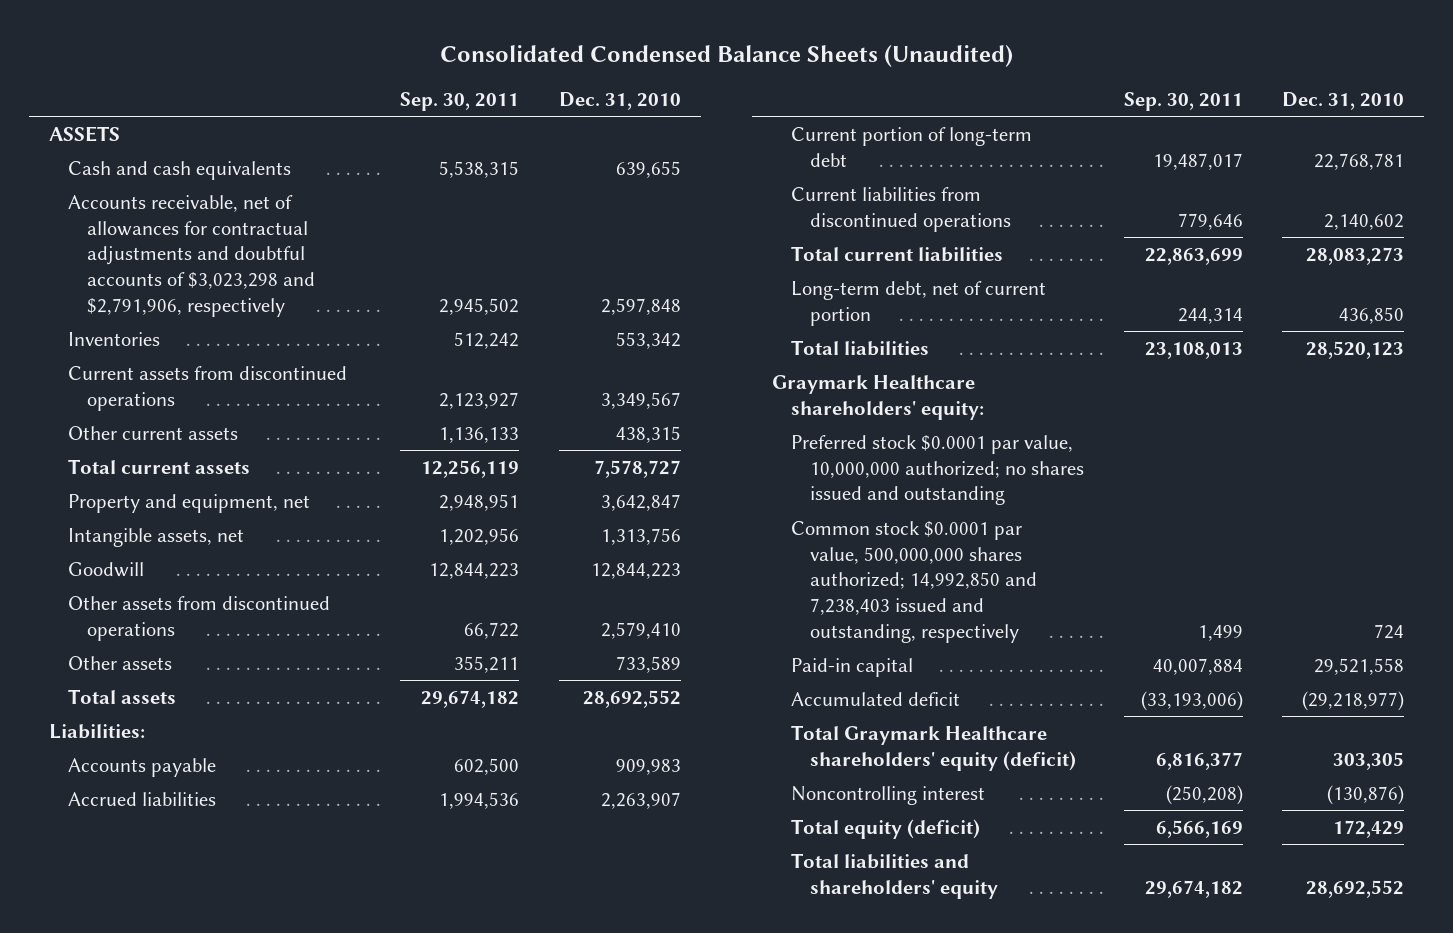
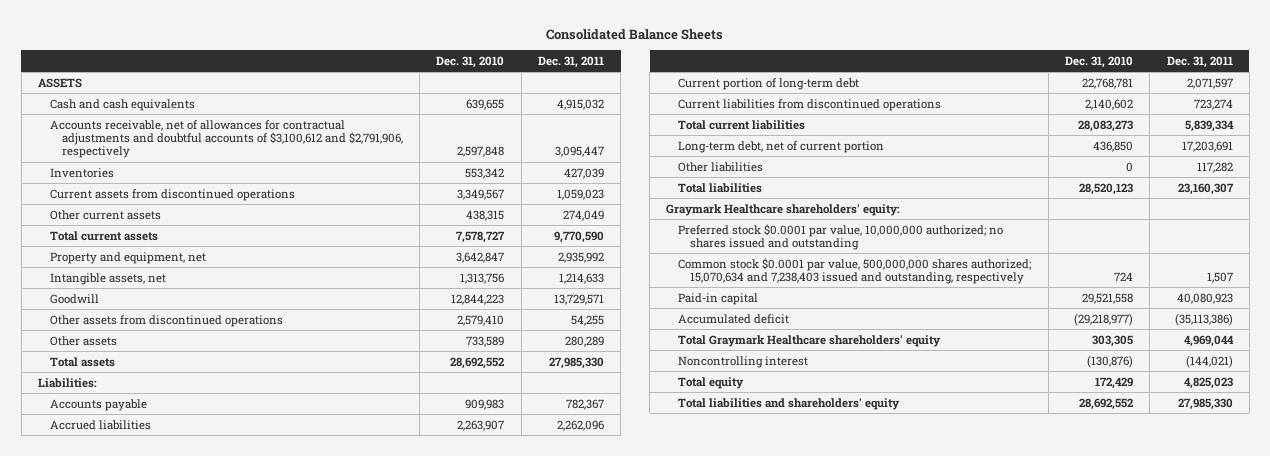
[439,44,1013,67] Consolidated Condensed Balance Sheets (Unaudited) -> [546,28,724,40] Consolidated Balance Sheets
[400,92,520,112] Sep. 30, 2011 -> none
none -> [538,55,605,68] Dec. 31, 2011
[68,194,315,317] Accounts receivable, net of allowances for contractual adjustments and doubtful accounts of $3,023,298 and $2,791,906, respectively -> [49,119,403,159] Accounts receivable, net of allowances for contractual adjustments and doubtful accounts of $3,100,612 and $2,791,906, respectively
none -> [678,161,764,172] Other liabilities
[791,520,1038,643] Common stock $0.0001 par value, 500,000,000 shares authorized; 14,992,850 and 7,238,403 issued and outstanding, respectively -> [678,257,1032,284] Common stock $0.0001 par value, 500,000,000 shares authorized; 15,070,634 and 7,238,403 issued and outstanding, respectively
[791,724,1077,771] Total Graymark Healthcare shareholders' equity (deficit) -> [678,334,942,347] Total Graymark Healthcare shareholders' equity
[791,818,981,839] Total equity (deficit) -> [678,376,745,389] Total equity

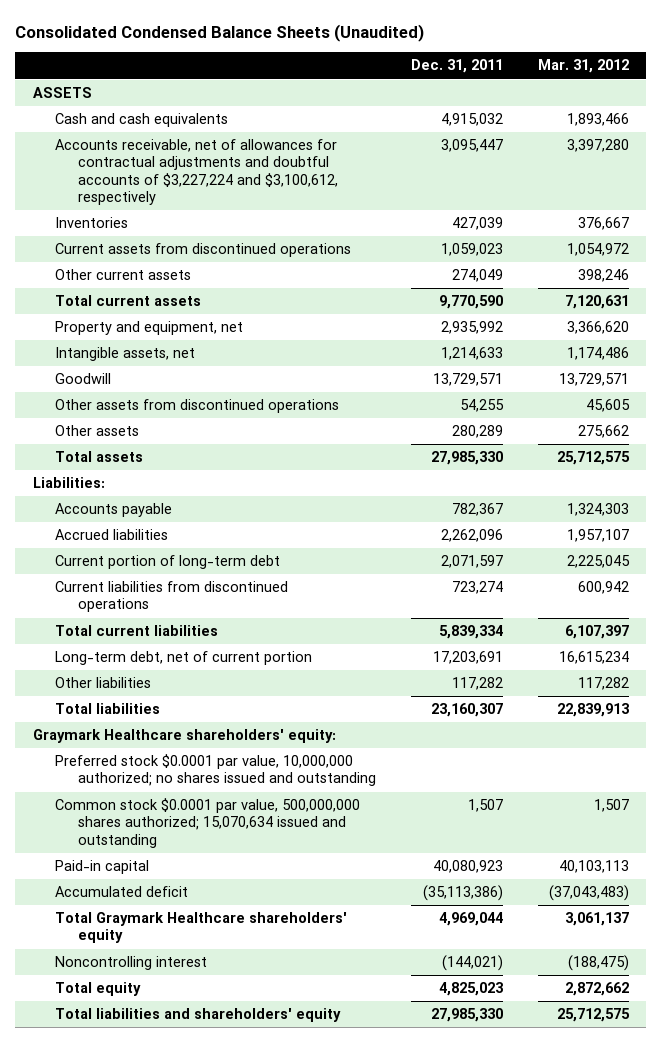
[546,28,724,40] Consolidated Balance Sheets -> [15,23,425,42] Consolidated Condensed Balance Sheets (Unaudited)
[436,55,505,68] Dec. 31, 2010 -> none
none -> [537,59,629,74] Mar. 31, 2012
[49,119,403,159] Accounts receivable, net of allowances for contractual adjustments and doubtful accounts of $3,100,612 and $2,791,906, respectively -> [55,139,339,205] Accounts receivable, net of allowances for contractual adjustments and doubtful accounts of $3,227,224 and $3,100,612, respectively
[678,257,1032,284] Common stock $0.0001 par value, 500,000,000 shares authorized; 15,070,634 and 7,238,403 issued and outstanding, respectively -> [55,798,361,848] Common stock $0.0001 par value, 500,000,000 shares authorized; 15,070,634 issued and outstanding

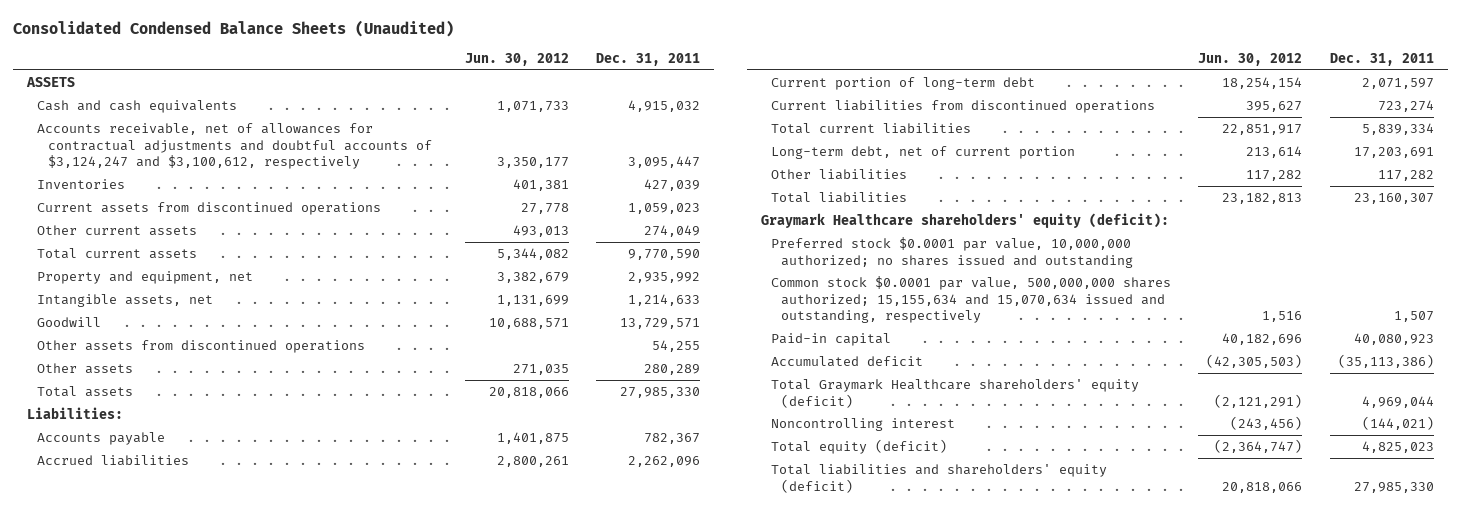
[537,59,629,74] Mar. 31, 2012 -> none
none -> [464,52,569,66] Jun. 30, 2012
[55,139,339,205] Accounts receivable, net of allowances for contractual adjustments and doubtful accounts of $3,227,224 and $3,100,612, respectively -> [37,123,432,170] Accounts receivable, net of allowances for contractual adjustments and doubtful accounts of $3,124,247 and $3,100,612, respectively
[32,729,336,744] Graymark Healthcare shareholders' equity: -> [760,213,1169,229] Graymark Healthcare shareholders' equity (deficit):
[55,798,361,848] Common stock $0.0001 par value, 500,000,000 shares authorized; 15,070,634 issued and outstanding -> [770,276,1171,324] Common stock $0.0001 par value, 500,000,000 shares authorized; 15,155,634 and 15,070,634 issued and outstanding, respectively
[55,912,348,944] Total Graymark Healthcare shareholders' equity -> [770,379,1139,408] Total Graymark Healthcare shareholders' equity (deficit)
[55,982,142,997] Total equity -> [770,439,947,455] Total equity (deficit)
[55,1008,342,1023] Total liabilities and shareholders' equity -> [770,464,1107,493] Total liabilities and shareholders' equity (deficit)

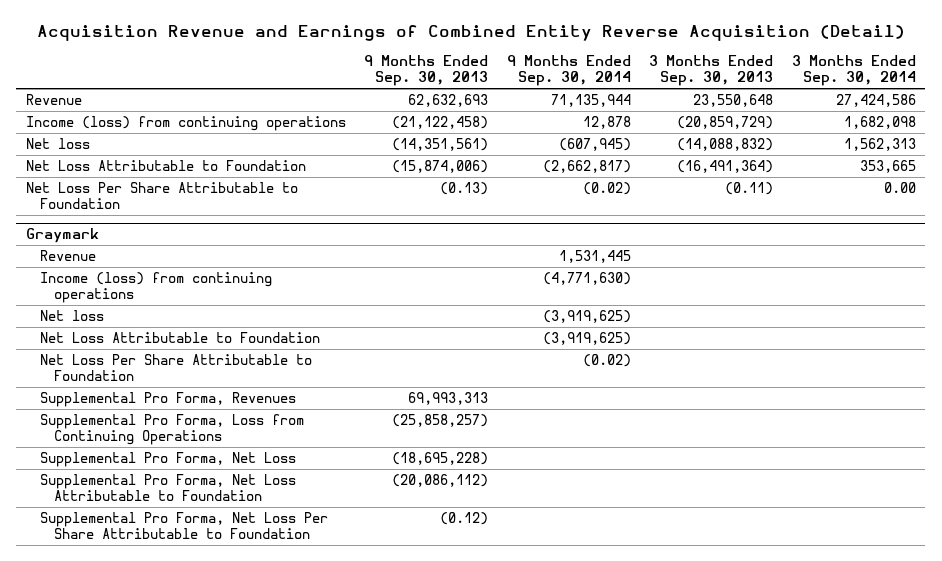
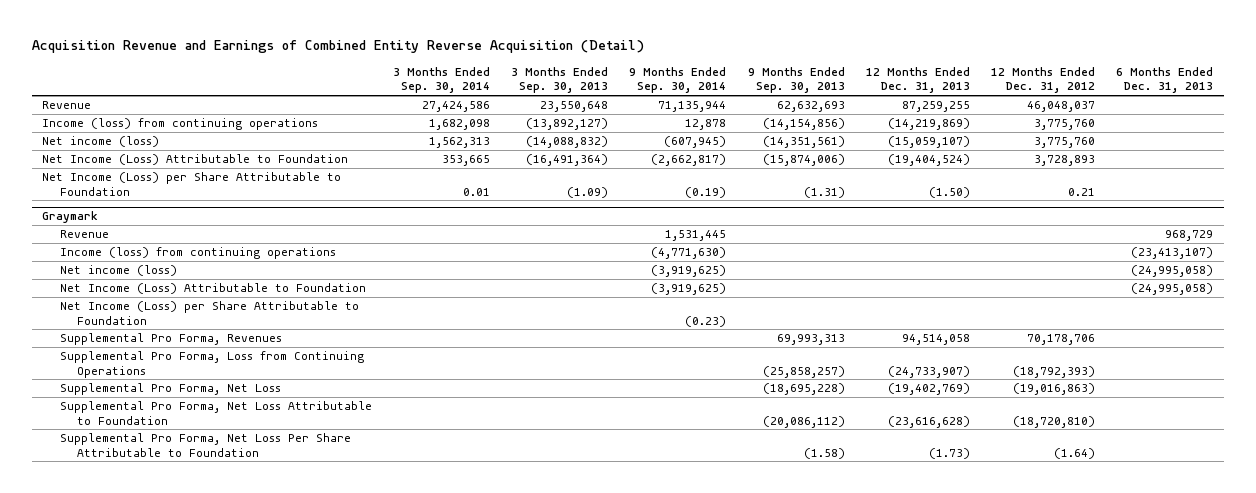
none -> [865,66,970,94] 12 Months Ended Dec. 31, 2013
none -> [991,66,1096,94] 12 Months Ended Dec. 31, 2012
none -> [1116,66,1214,94] 6 Months Ended Dec. 31, 2013
[392,116,489,130] (21,122,458) -> [762,118,845,131] (14,154,856)
[677,116,774,130] (20,859,729) -> [526,118,609,131] (13,892,127)
[25,138,90,150] Net loss -> [42,136,160,148] Net income (loss)
[25,160,306,172] Net Loss Attributable to Foundation -> [42,154,349,166] Net Income (Loss) Attributable to Foundation
[25,182,298,210] Net Loss Per Share Attributable to Foundation -> [42,172,342,196] Net Income (Loss) per Share Attributable to Foundation
[440,182,489,196] (0.13) -> [803,186,845,198] (1.31)
[582,182,631,196] (0.02) -> [685,186,727,198] (0.19)
[725,182,774,196] (0.11) -> [567,186,609,198] (1.09)
[883,182,916,194] 0.00 -> [462,187,490,196] 0.01
[39,310,104,322] Net loss -> [59,265,177,277] Net income (loss)
[39,332,320,344] Net Loss Attributable to Foundation -> [59,283,366,295] Net Income (Loss) Attributable to Foundation
[39,354,312,382] Net Loss Per Share Attributable to Foundation -> [59,301,359,325] Net Income (Loss) per Share Attributable to Foundation
[582,354,631,368] (0.02) -> [685,315,727,327] (0.23)
[440,512,489,526] (0.12) -> [803,447,845,459] (1.58)

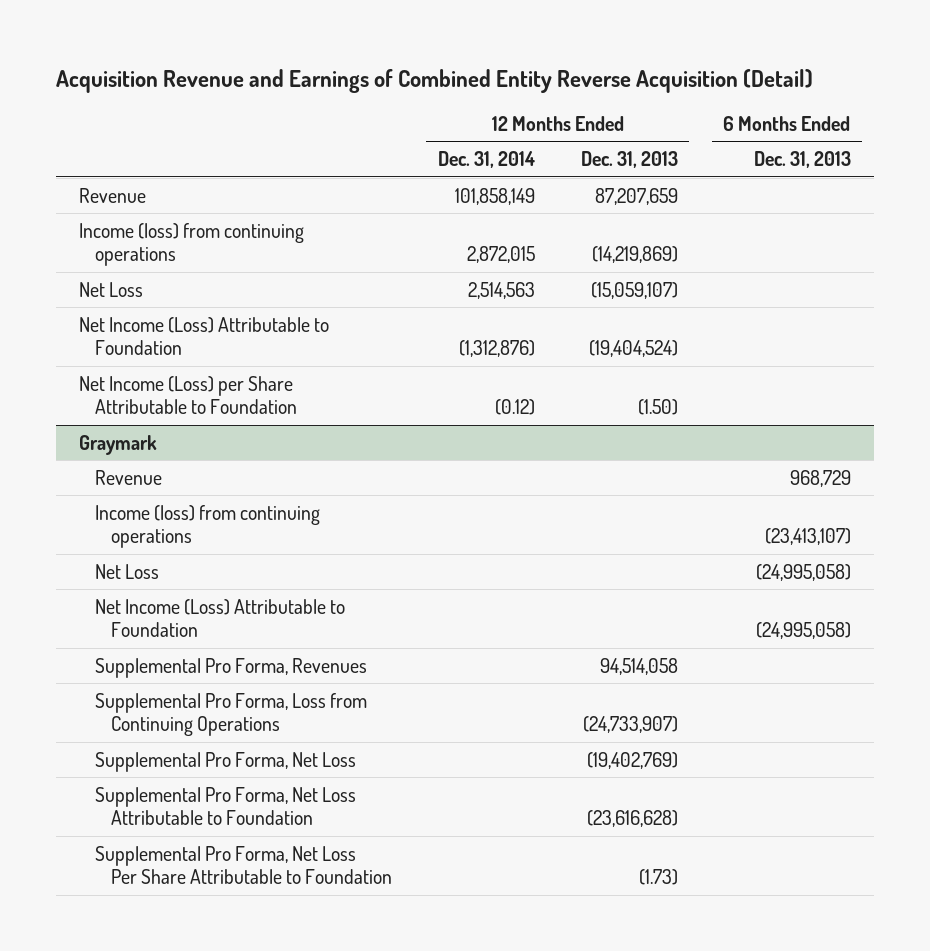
[392,66,490,94] 3 Months Ended Sep. 30, 2014 -> none
[511,66,609,94] 3 Months Ended Sep. 30, 2013 -> none
[629,66,727,94] 9 Months Ended Sep. 30, 2014 -> none
[747,66,845,94] 9 Months Ended Sep. 30, 2013 -> none
[991,66,1096,94] 12 Months Ended Dec. 31, 2012 -> none
none -> [437,151,535,169] Dec. 31, 2014
[901,101,970,113] 87,259,255 -> [594,187,678,205] 87,207,659
[42,136,160,148] Net income (loss) -> [79,281,144,297] Net Loss
[59,265,177,277] Net income (loss) -> [94,563,159,579] Net Loss
[59,301,359,325] Net Income (Loss) per Share Attributable to Foundation -> none

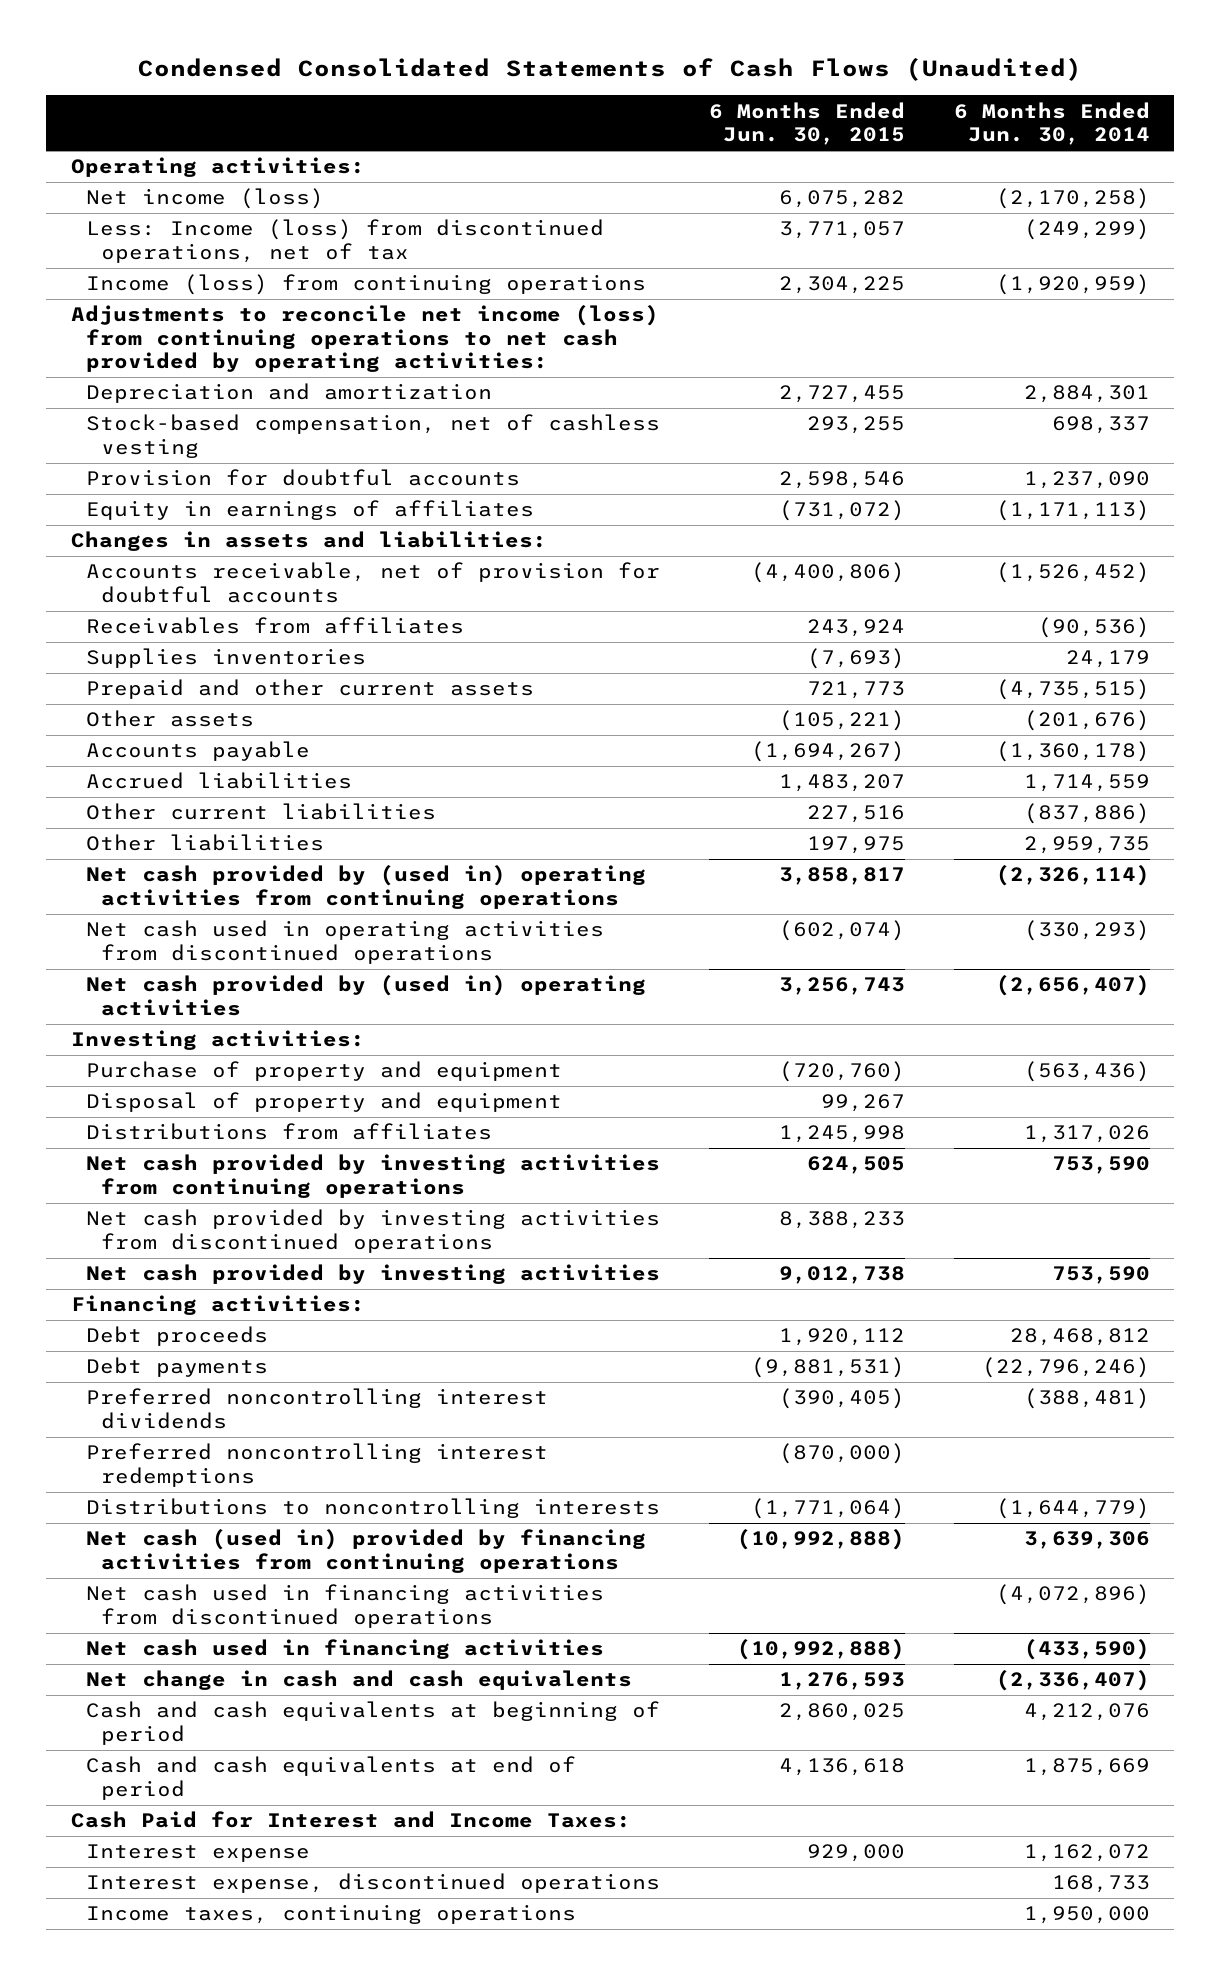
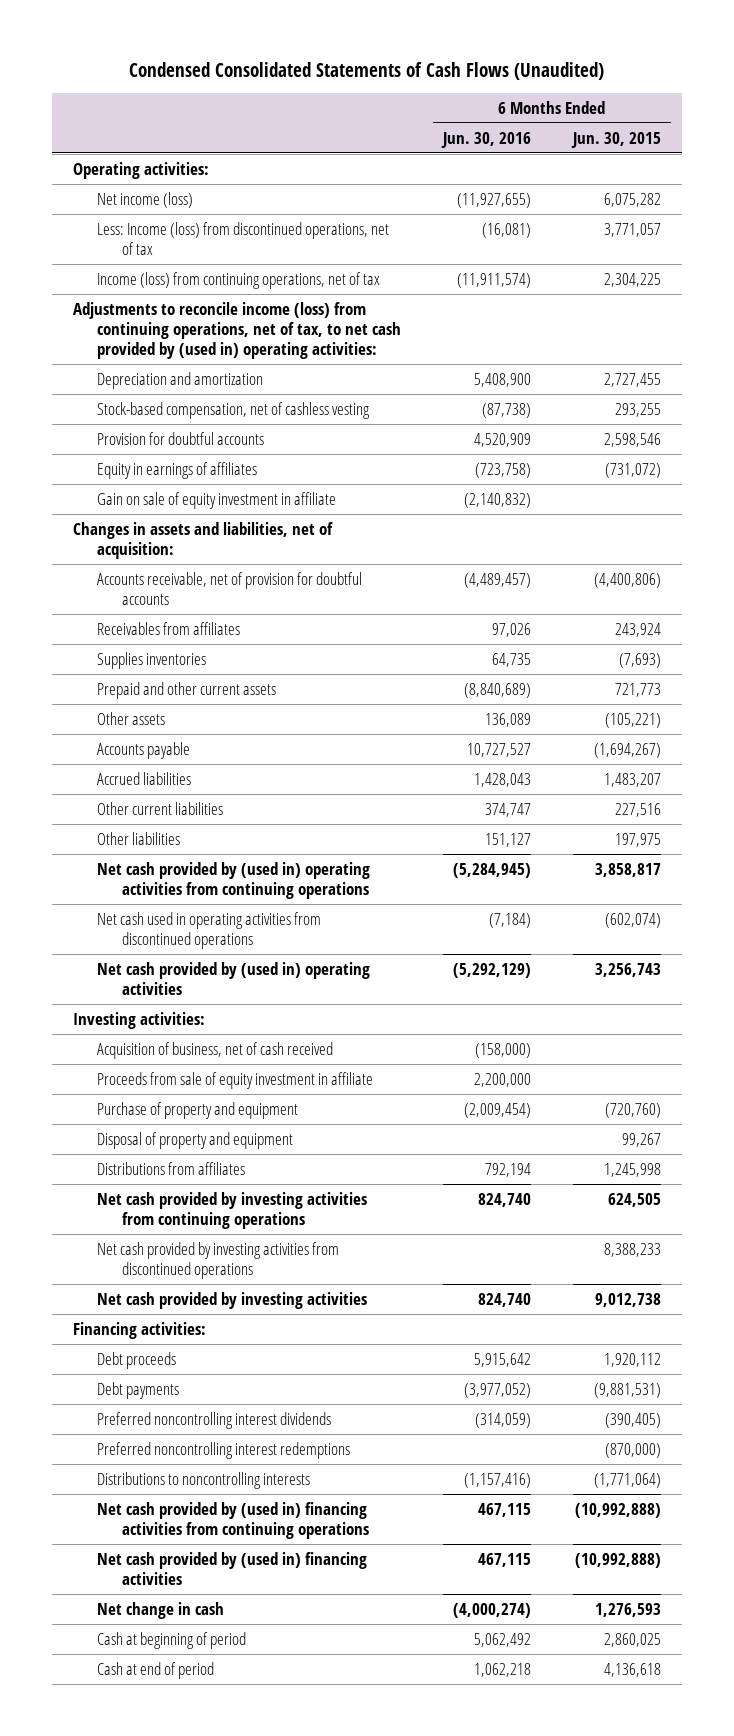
[953,101,1150,146] 6 Months Ended Jun. 30, 2014 -> none
none -> [441,131,532,148] Jun. 30, 2016
[85,274,646,296] Income (loss) from continuing operations -> [97,271,381,289] Income (loss) from continuing operations, net of tax
[70,305,659,373] Adjustments to reconcile net income (loss) from continuing operations to net cash provided by operating activities: -> [72,301,402,359] Adjustments to reconcile income (loss) from continuing operations, net of tax, to net cash provided by (used in) operating activities:
none -> [97,491,337,509] Gain on sale of equity investment in affiliate
[70,531,547,552] Changes in assets and liabilities: -> [72,521,333,559] Changes in assets and liabilities, net of acquisition:
none -> [97,1041,334,1059] Acquisition of business, net of cash received
none -> [97,1071,374,1089] Proceeds from sale of equity investment in affiliate
[85,1584,604,1628] Net cash used in financing activities from discontinued operations -> none
[70,1811,631,1829] Cash Paid for Interest and Income Taxes: -> none
[85,1844,310,1863] Interest expense -> none
[85,1873,660,1894] Interest expense, discontinued operations -> none
[85,1904,576,1925] Income taxes, continuing operations -> none
[85,1529,646,1573] Net cash (used in) provided by financing activities from continuing operations -> [97,1501,369,1539] Net cash provided by (used in) financing activities from continuing operations
[85,1639,604,1660] Net cash used in financing activities -> [97,1551,368,1585] Net cash provided by (used in) financing activities
[85,1670,632,1691] Net change in cash and cash equivalents -> [97,1601,225,1619] Net change in cash
[85,1701,660,1745] Cash and cash equivalents at beginning of period -> [97,1631,247,1649] Cash at beginning of period
[85,1756,576,1800] Cash and cash equivalents at end of period -> [97,1661,215,1679] Cash at end of period

